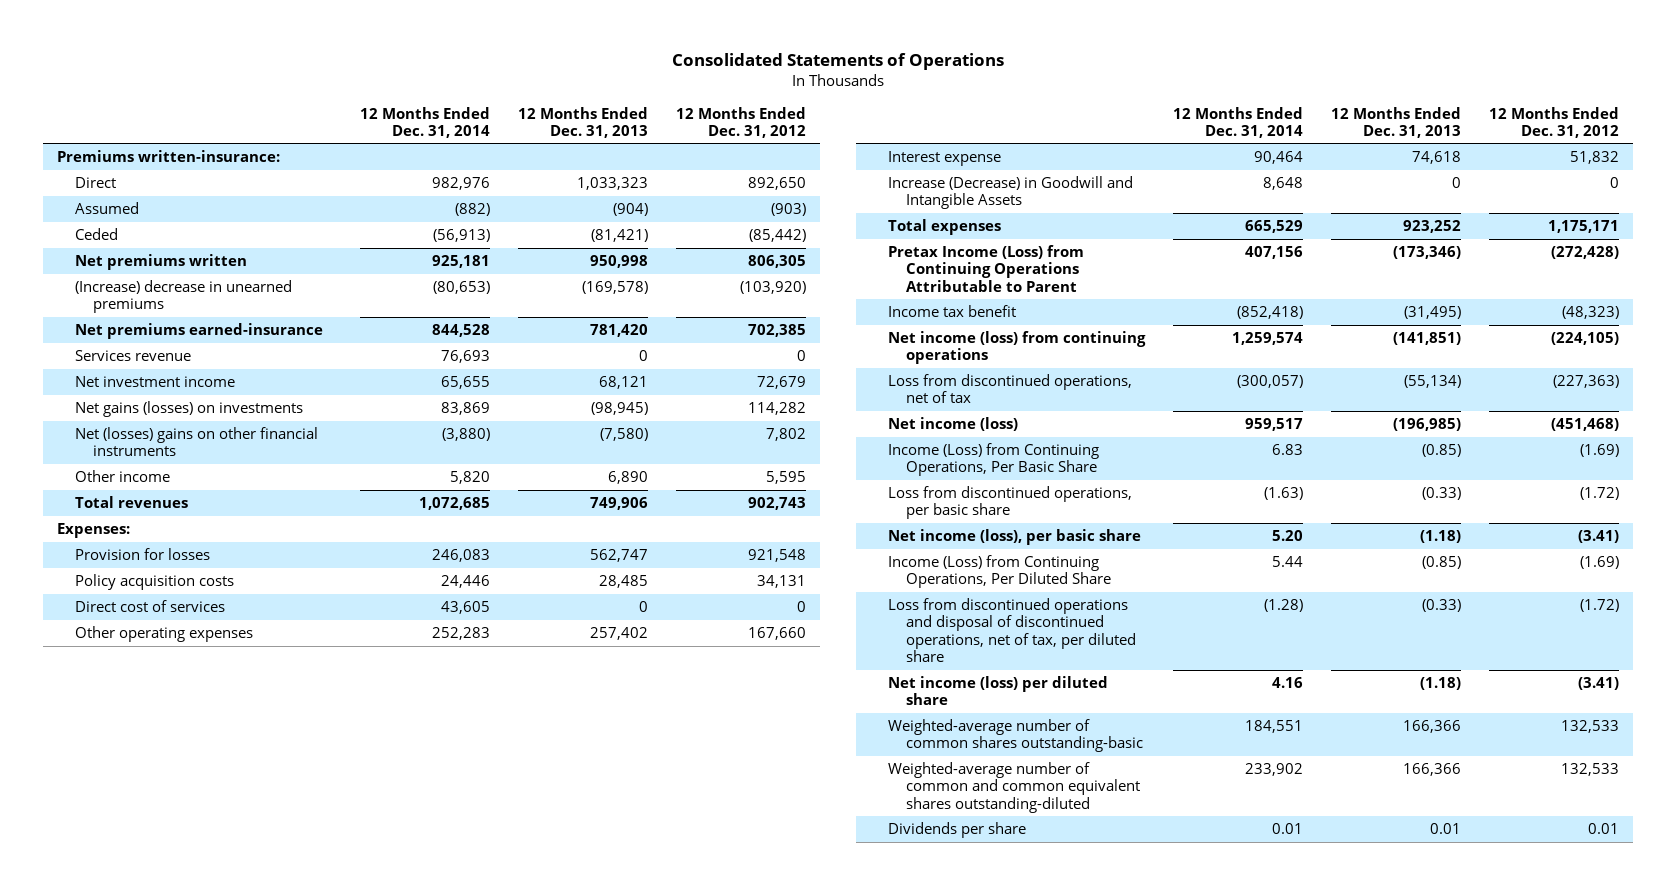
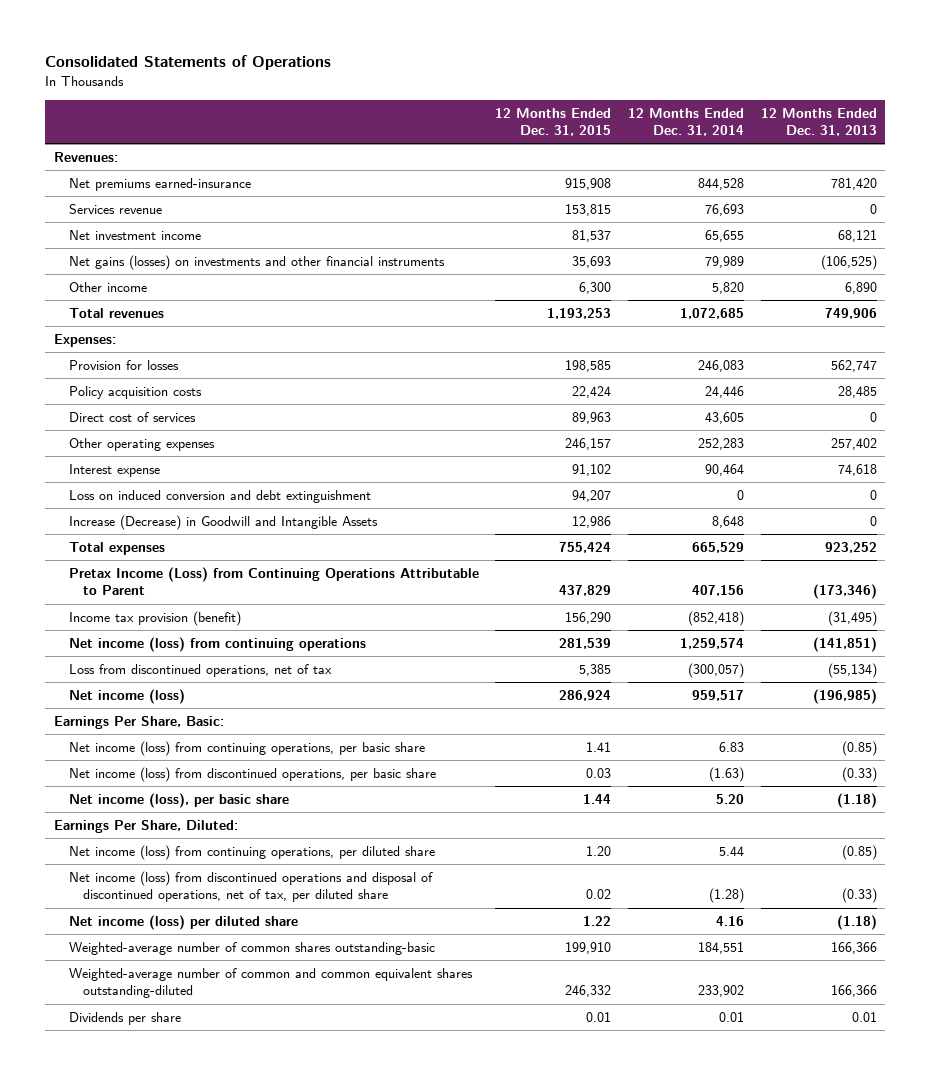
[675,106,806,138] 12 Months Ended Dec. 31, 2012 -> none
none -> [495,107,612,137] 12 Months Ended Dec. 31, 2015
[57,149,281,162] Premiums written-insurance: -> none
[75,176,117,188] Direct -> none
[75,201,140,214] Assumed -> none
[75,227,119,240] Ceded -> none
[75,253,248,270] Net premiums written -> none
[75,279,293,314] (Increase) decrease in unearned premiums -> none
none -> [53,151,118,162] Revenues:
[75,400,304,417] Net gains (losses) on investments -> none
[75,426,319,457] Net (losses) gains on other financial instruments -> [68,254,445,270] Net gains (losses) on investments and other financial instruments
[442,427,491,441] (3,880) -> [705,255,745,268] 79,989
[600,427,649,441] (7,580) -> [820,254,877,270] (106,525)
none -> [68,489,371,503] Loss on induced conversion and debt extinguishment
[888,304,1017,317] Income tax benefit -> [68,610,241,626] Income tax provision (benefit)
none -> [53,715,224,729] Earnings Per Share, Basic:
[888,442,1100,477] Income (Loss) from Continuing Operations, Per Basic Share -> [68,740,425,756] Net income (loss) from continuing operations, per basic share
[888,485,1133,520] Loss from discontinued operations, per basic share -> [68,766,436,782] Net income (loss) from discontinued operations, per basic share
none -> [53,819,238,833] Earnings Per Share, Diluted:
[888,554,1112,589] Income (Loss) from Continuing Operations, Per Diluted Share -> [68,844,435,860] Net income (loss) from continuing operations, per diluted share
[888,597,1137,663] Loss from discontinued operations and disposal of discontinued operations, net of tax, per diluted share -> [68,870,433,903] Net income (loss) from discontinued operations and disposal of discontinued operations, net of tax, per diluted share

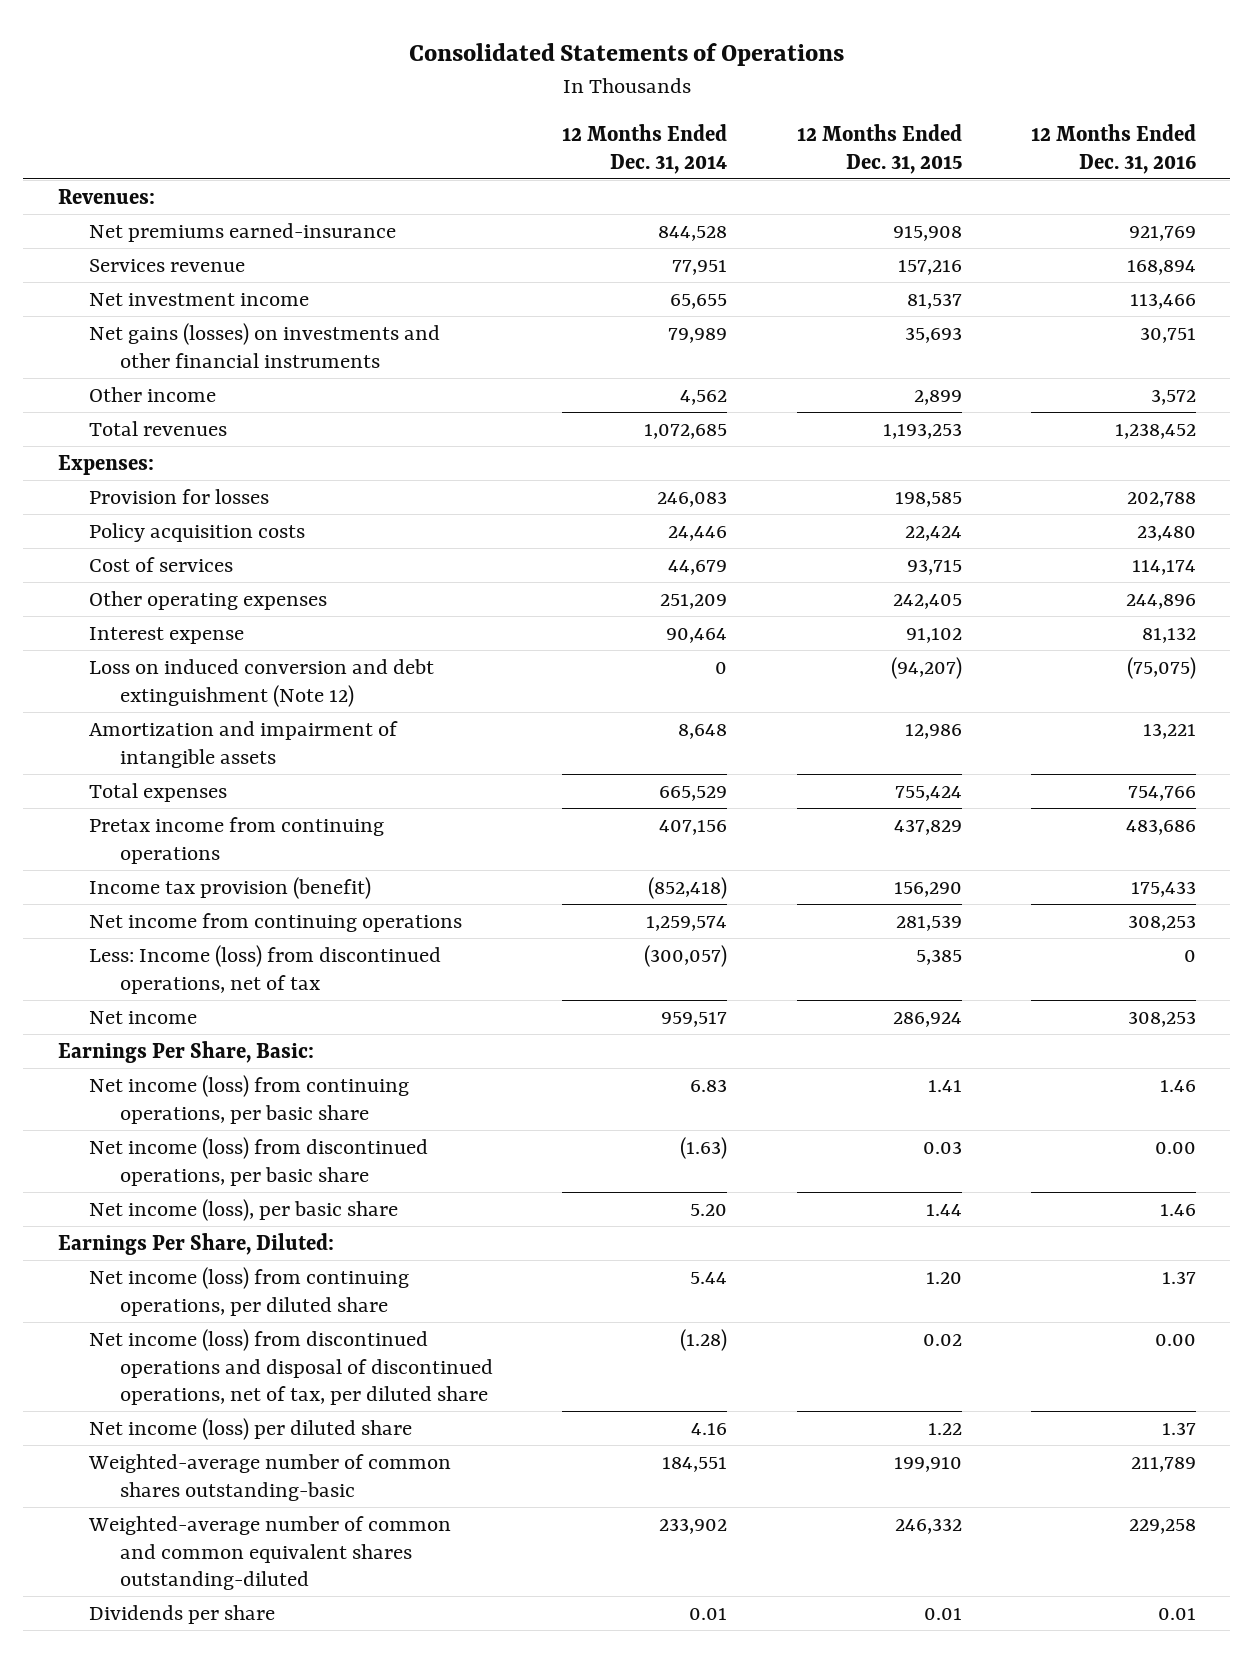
[760,107,877,137] 12 Months Ended Dec. 31, 2013 -> none
none -> [1030,123,1196,174] 12 Months Ended Dec. 31, 2016
[565,203,612,216] 153,815 -> [897,259,962,275] 157,216
[705,203,745,216] 76,693 -> [672,259,728,275] 77,951
[579,281,612,294] 6,300 -> [913,389,962,405] 2,899
[712,281,745,294] 5,820 -> [680,389,728,405] 4,562
[68,411,196,422] Direct cost of services -> [88,556,233,572] Cost of services
[572,411,612,424] 89,963 -> [906,558,962,575] 93,715
[705,411,745,424] 43,605 -> [668,559,728,575] 44,679
[565,437,612,450] 246,157 -> [892,593,962,609] 242,405
[698,437,745,450] 252,283 -> [660,593,728,609] 251,209
[68,489,371,503] Loss on induced conversion and debt extinguishment -> [88,658,434,707] Loss on induced conversion and debt extinguishment (Note 12)
[572,489,612,502] 94,207 -> [890,656,962,679] (94,207)
[68,514,378,530] Increase (Decrease) in Goodwill and Intangible Assets -> [88,720,398,768] Amortization and impairment of intangible assets
[68,566,479,596] Pretax Income (Loss) from Continuing Operations Attributable to Parent -> [88,816,384,864] Pretax income from continuing operations
[68,636,366,652] Net income (loss) from continuing operations -> [88,912,462,932] Net income from continuing operations
[68,663,332,677] Loss from discontinued operations, net of tax -> [88,944,441,994] Less: Income (loss) from discontinued operations, net of tax
[68,688,185,704] Net income (loss) -> [88,1010,197,1024] Net income

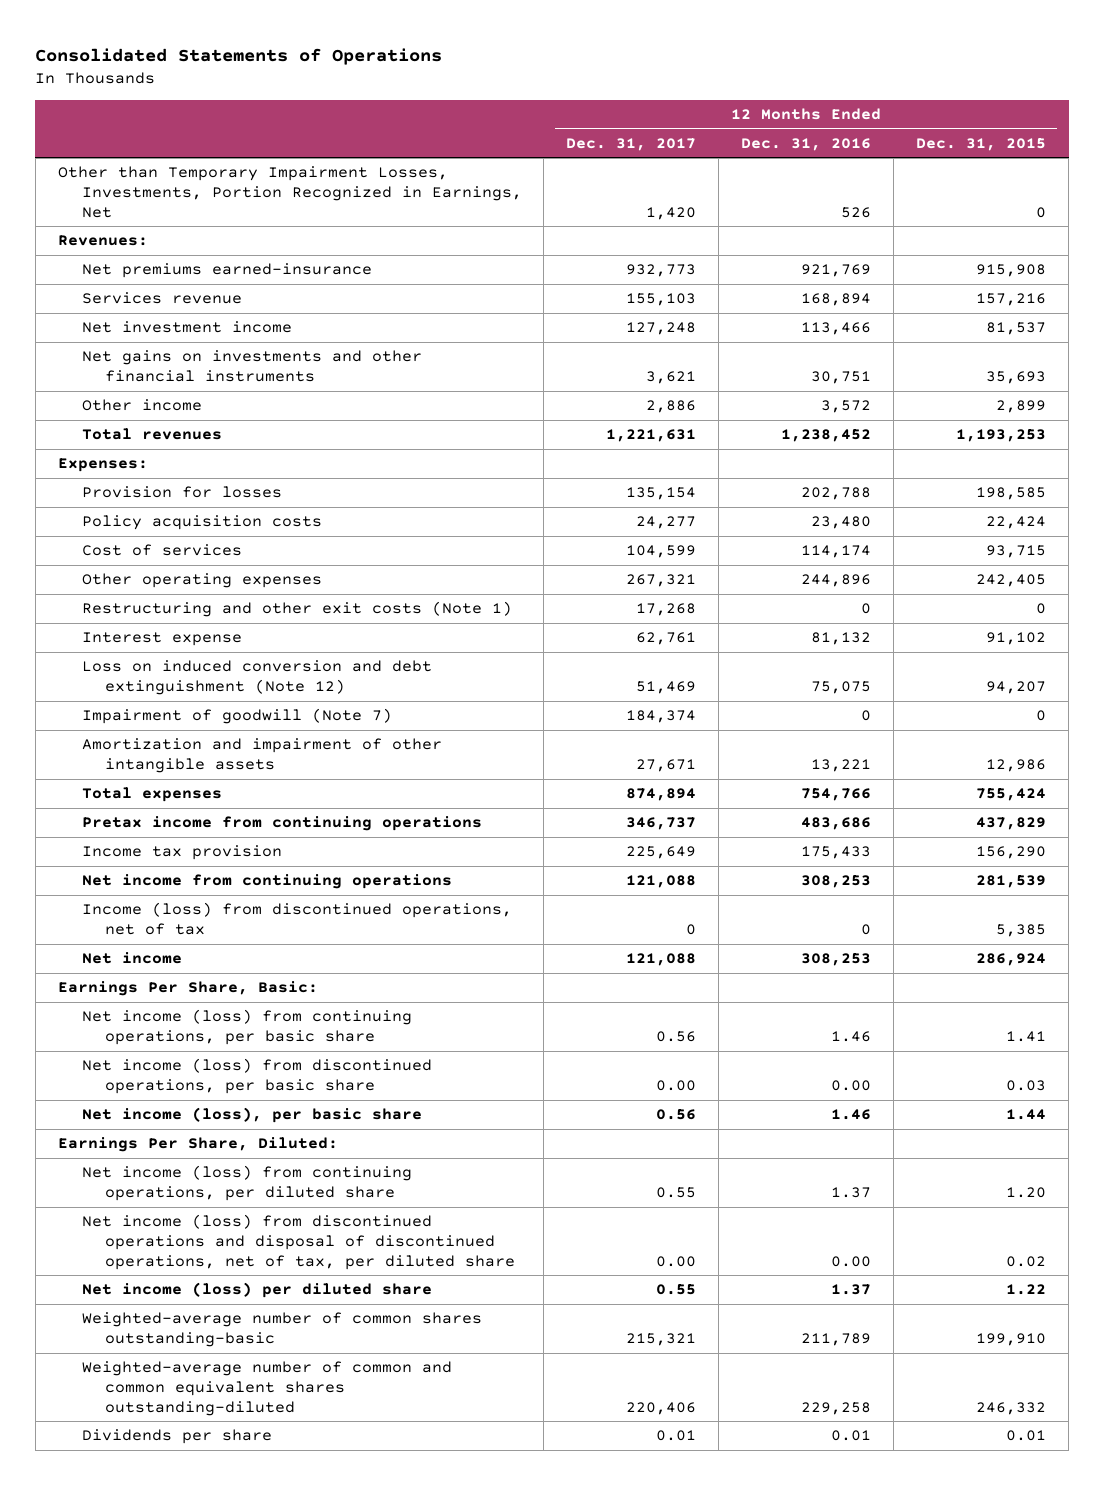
[562,123,728,174] 12 Months Ended Dec. 31, 2014 -> none
none -> [566,137,697,151] Dec. 31, 2017
none -> [57,166,522,218] Other than Temporary Impairment Losses, Investments, Portion Recognized in Earnings, Net
[88,322,440,368] Net gains (losses) on investments and other financial instruments -> [81,350,422,383] Net gains on investments and other financial instruments
none -> [81,601,512,618] Restructuring and other exit costs (Note 1)
[890,656,962,679] (94,207) -> [986,681,1047,695] 94,207
[1126,656,1196,679] (75,075) -> [811,681,872,695] 75,075
none -> [81,708,392,725] Impairment of goodwill (Note 7)
[88,720,398,768] Amortization and impairment of intangible assets -> [81,738,442,774] Amortization and impairment of other intangible assets
[88,876,371,899] Income tax provision (benefit) -> [81,845,282,861] Income tax provision
[88,944,441,994] Less: Income (loss) from discontinued operations, net of tax -> [81,902,512,936] Income (loss) from discontinued operations, net of tax

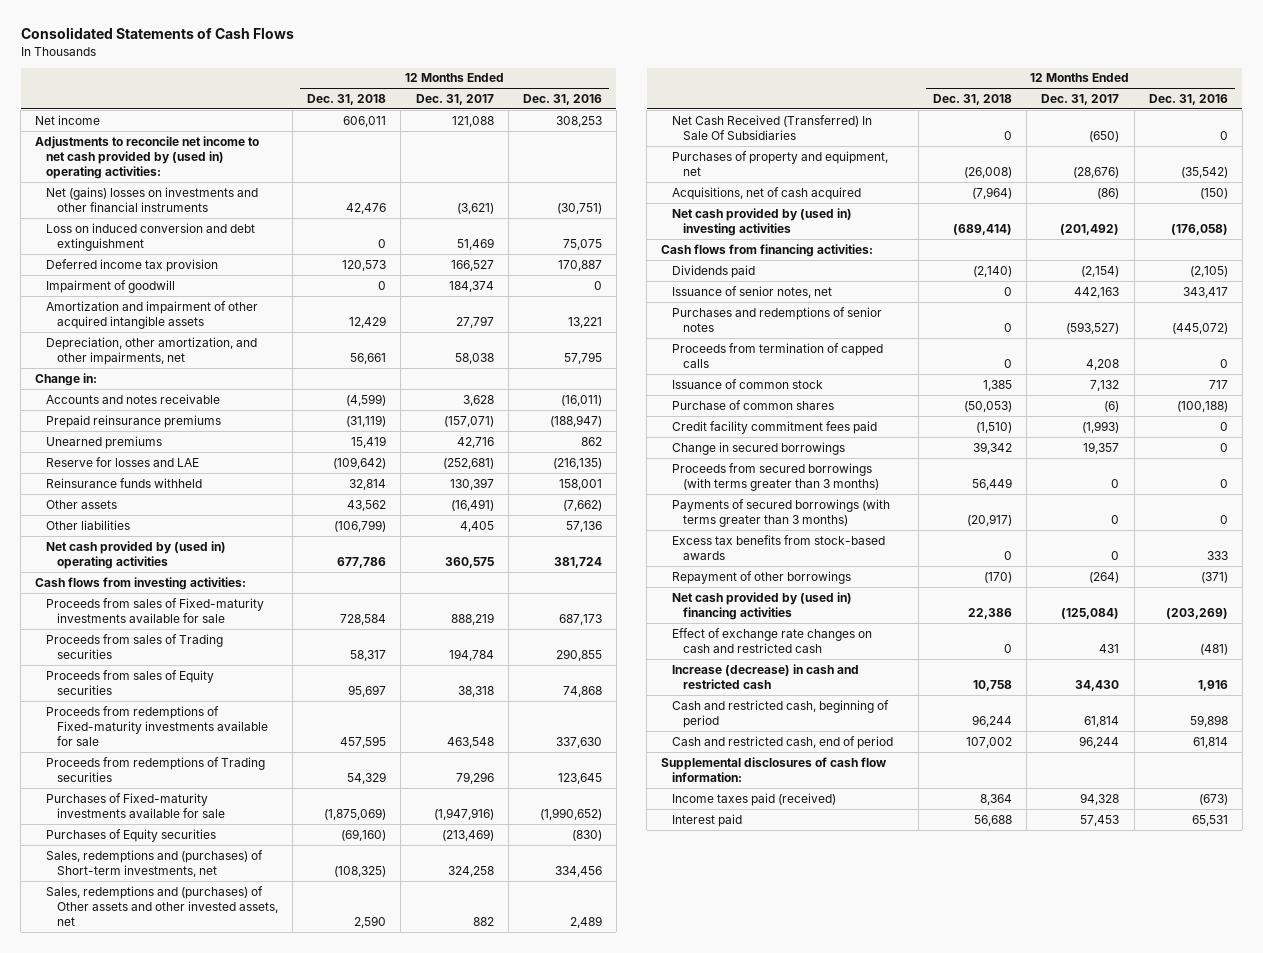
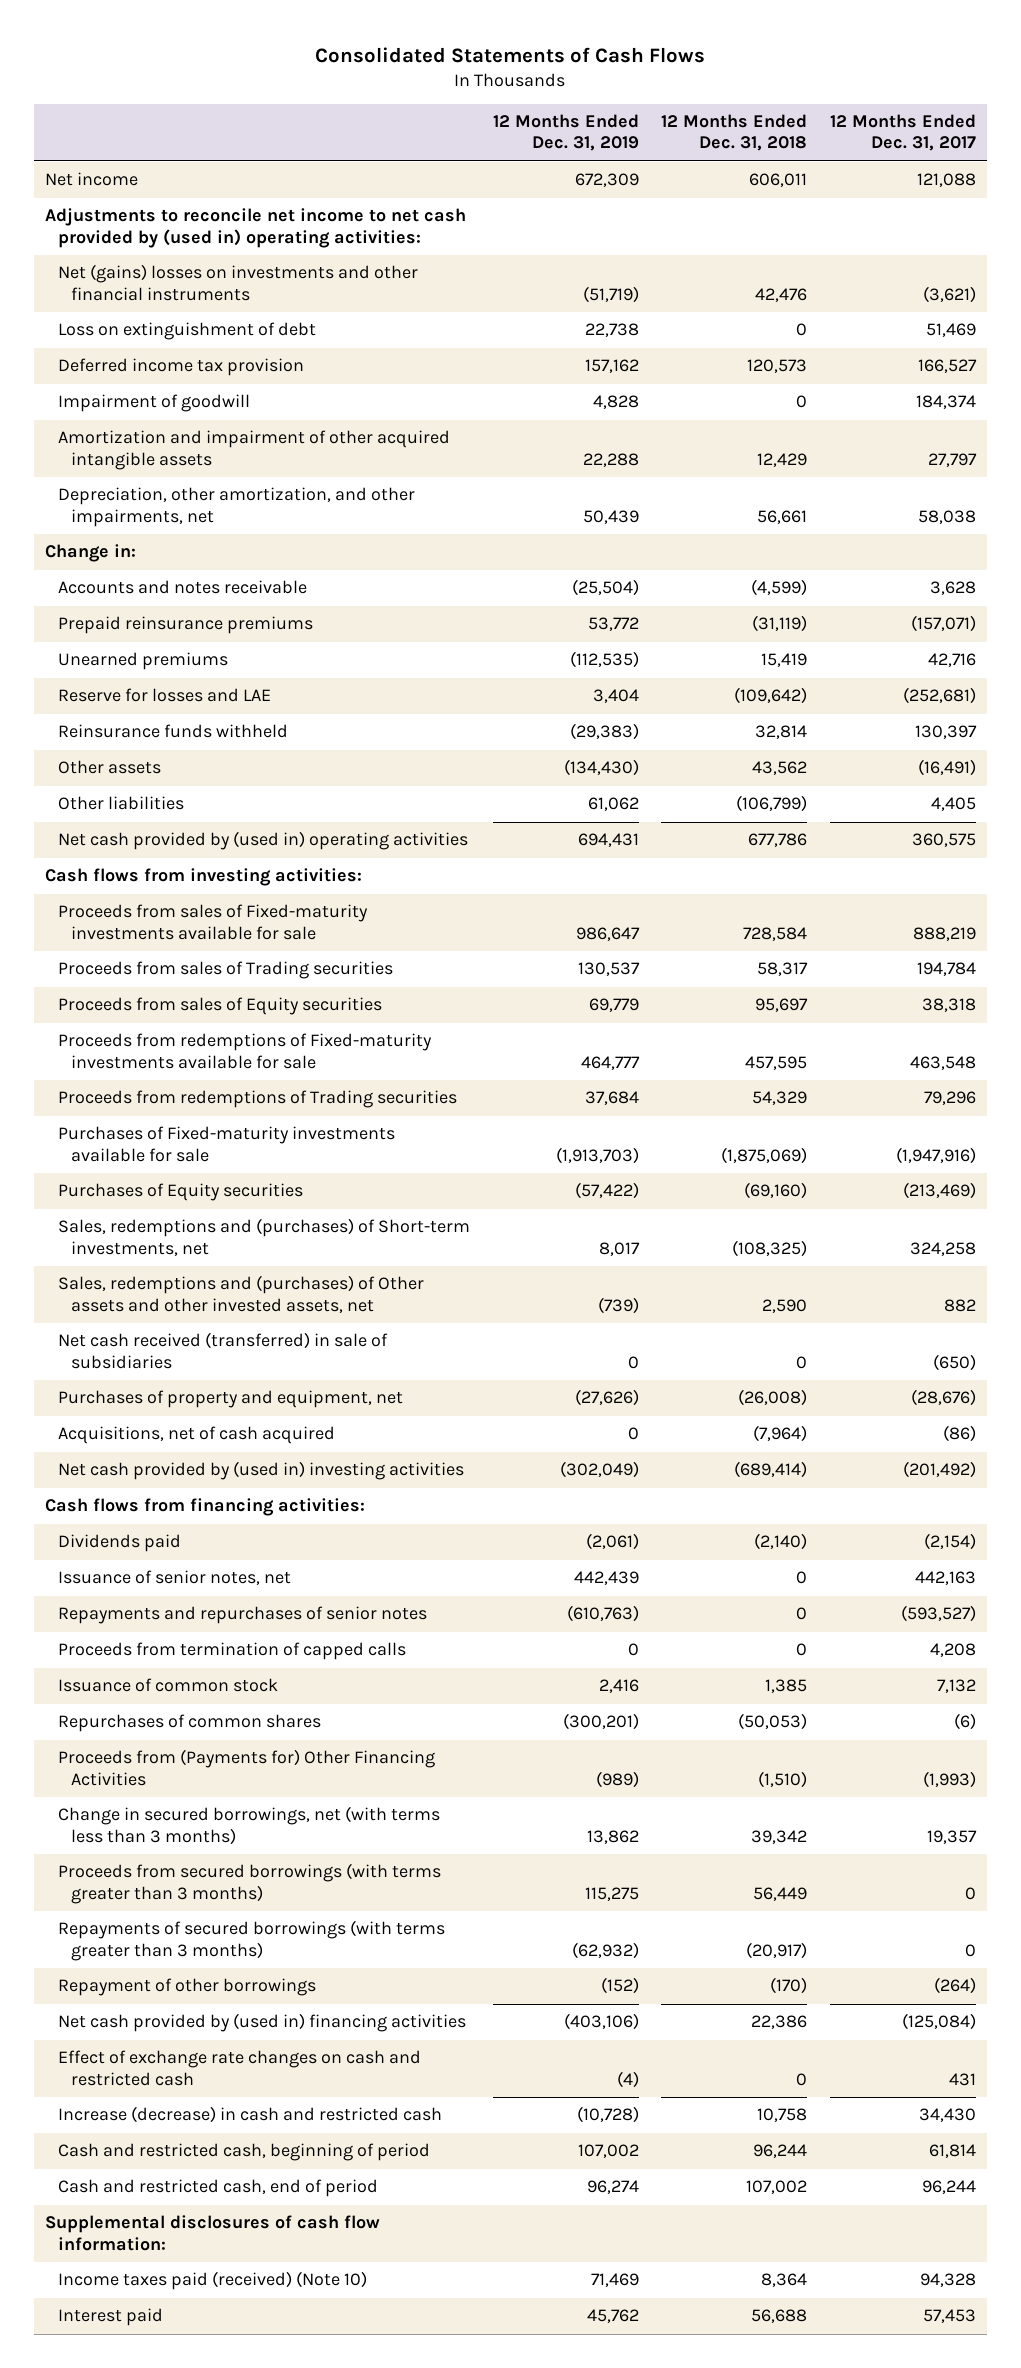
[522,93,602,105] Dec. 31, 2016 -> none
none -> [492,114,639,152] 12 Months Ended Dec. 31, 2019
[46,222,256,251] Loss on induced conversion and debt extinguishment -> [58,322,317,341] Loss on extinguishment of debt
[672,114,873,140] Net Cash Received (Transferred) In Sale Of Subsidiaries -> [58,1332,389,1369] Net cash received (transferred) in sale of subsidiaries
[672,306,883,332] Purchases and redemptions of senior notes -> [58,1606,428,1625] Repayments and repurchases of senior notes
[672,399,835,410] Purchase of common shares -> [58,1714,322,1733] Repurchases of common shares
[672,420,878,434] Credit facility commitment fees paid -> [58,1749,436,1786] Proceeds from (Payments for) Other Financing Activities
[672,441,846,455] Change in secured borrowings -> [58,1806,441,1845] Change in secured borrowings, net (with terms less than 3 months)
[672,534,886,560] Excess tax benefits from stock-based awards -> none
[672,498,891,527] Payments of secured borrowings (with terms greater than 3 months) -> [58,1920,446,1961] Repayments of secured borrowings (with terms greater than 3 months)
[672,792,837,806] Income taxes paid (received) -> [58,2271,368,2291] Income taxes paid (received) (Note 10)

